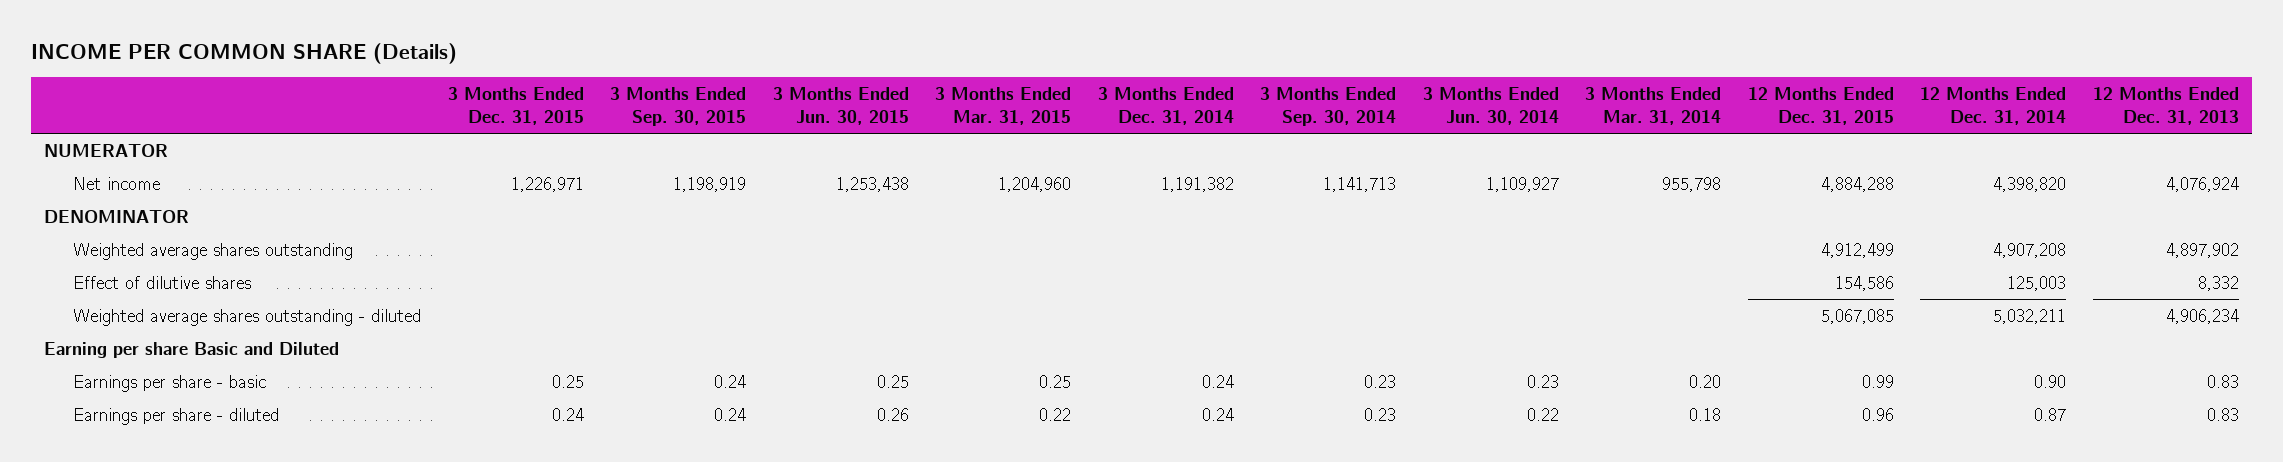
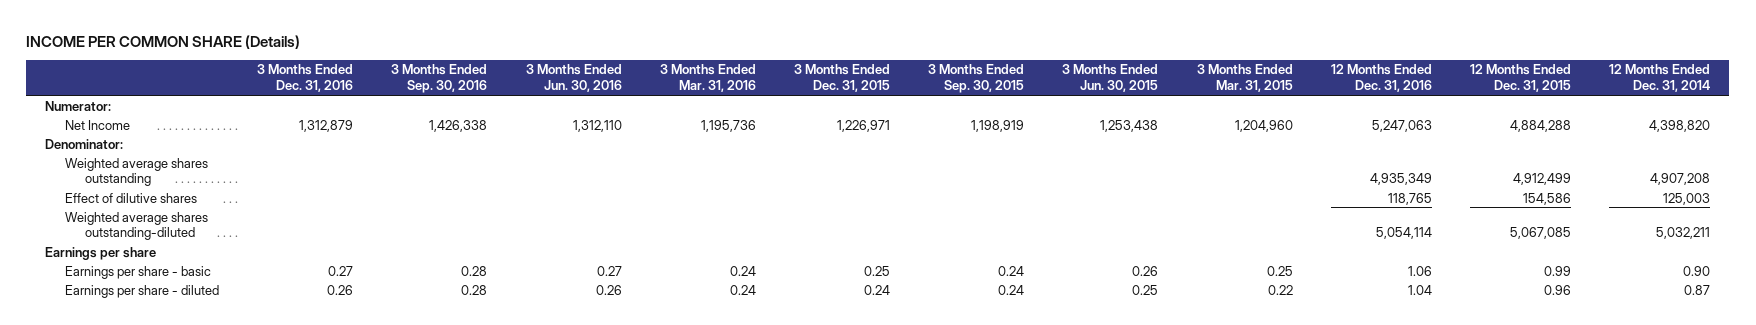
[1097,87,1234,126] 3 Months Ended Dec. 31, 2014 -> none
[1260,87,1397,127] 3 Months Ended Sep. 30, 2014 -> none
[1422,87,1559,126] 3 Months Ended Jun. 30, 2014 -> none
[1585,87,1722,126] 3 Months Ended Mar. 31, 2014 -> none
[2092,87,2239,126] 12 Months Ended Dec. 31, 2013 -> none
none -> [257,64,354,93] 3 Months Ended Dec. 31, 2016
none -> [391,64,488,94] 3 Months Ended Sep. 30, 2016
none -> [525,64,622,93] 3 Months Ended Jun. 30, 2016
none -> [659,64,756,93] 3 Months Ended Mar. 31, 2016
none -> [1330,64,1432,93] 12 Months Ended Dec. 31, 2016
[44,143,169,157] NUMERATOR -> [45,100,112,111] Numerator:
[73,176,161,190] Net income -> [65,119,131,130] Net Income
[44,209,190,223] DENOMINATOR -> [45,138,124,149] Denominator:
[73,308,422,326] Weighted average shares outstanding - diluted -> [65,211,209,241] Weighted average shares outstanding-diluted
[44,341,340,358] Earning per share Basic and Diluted -> [45,246,157,260] Earnings per share
[876,374,909,388] 0.25 -> [1132,265,1159,276] 0.26
[876,407,909,421] 0.26 -> [1132,284,1159,295] 0.25

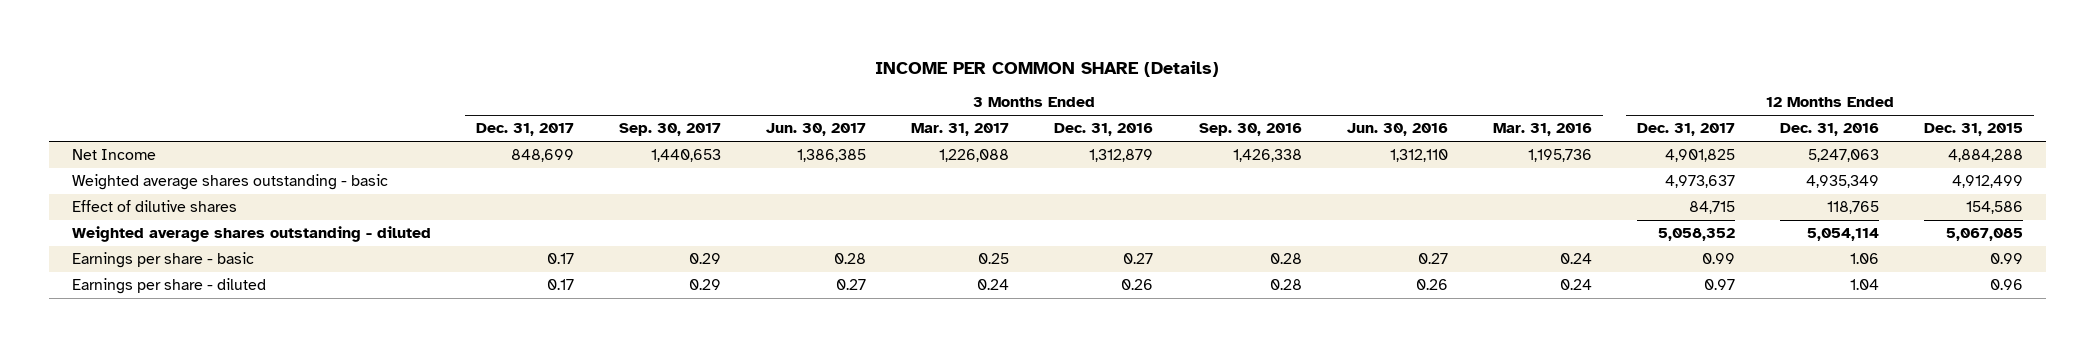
[793,64,890,93] 3 Months Ended Dec. 31, 2015 -> none
[928,64,1025,94] 3 Months Ended Sep. 30, 2015 -> none
[1062,64,1159,93] 3 Months Ended Jun. 30, 2015 -> none
[1196,64,1293,93] 3 Months Ended Mar. 31, 2015 -> none
[1609,64,1711,93] 12 Months Ended Dec. 31, 2014 -> none
none -> [475,123,574,137] Dec. 31, 2017
none -> [619,123,722,137] Sep. 30, 2017
none -> [766,123,867,137] Jun. 30, 2017
none -> [911,123,1010,137] Mar. 31, 2017
none -> [1636,123,1735,137] Dec. 31, 2017
[45,100,112,111] Numerator: -> none
[45,138,124,149] Denominator: -> none
[65,157,209,187] Weighted average shares outstanding -> [71,174,388,191] Weighted average shares outstanding - basic
[45,246,157,260] Earnings per share -> none
[65,211,209,241] Weighted average shares outstanding-diluted -> [71,226,431,243] Weighted average shares outstanding - diluted

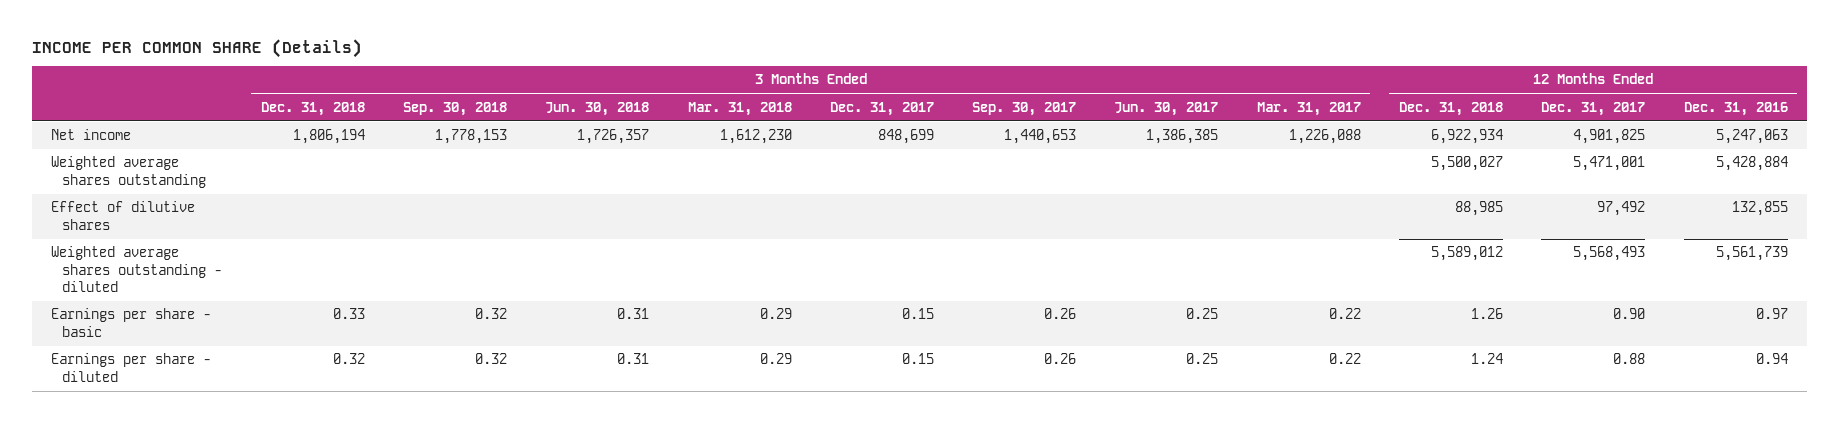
[1054,123,1154,137] Dec. 31, 2016 -> none
[1198,123,1302,137] Sep. 30, 2016 -> none
[1346,123,1448,137] Jun. 30, 2016 -> none
[1492,123,1592,137] Mar. 31, 2016 -> none
[1924,123,2024,137] Dec. 31, 2015 -> none
none -> [260,101,365,116] Dec. 31, 2018
none -> [402,101,507,116] Sep. 30, 2018
none -> [545,101,650,116] Jun. 30, 2018
none -> [687,101,792,116] Mar. 31, 2018
none -> [1399,101,1504,116] Dec. 31, 2018
[71,149,156,161] Net Income -> [50,129,131,141] Net income
[71,174,388,191] Weighted average shares outstanding - basic -> [50,156,207,188] Weighted average shares outstanding
[1664,175,1735,189] 4,973,637 -> [1573,156,1646,172] 5,471,001
[1806,175,1880,189] 4,935,349 -> [1715,156,1788,172] 5,428,884
[1688,201,1735,215] 84,715 -> [1597,201,1646,217] 97,492
[1827,201,1880,215] 118,765 -> [1731,201,1788,217] 132,855
[1657,228,1735,242] 5,058,352 -> [1573,246,1646,262] 5,568,493
[1807,228,1880,242] 5,054,114 -> [1715,246,1788,262] 5,561,739
[546,253,574,265] 0.17 -> [901,308,934,320] 0.15
[689,253,722,265] 0.29 -> [1044,308,1077,320] 0.26
[834,253,867,265] 0.28 -> [1186,308,1219,320] 0.25
[978,253,1010,265] 0.25 -> [1328,308,1361,320] 0.22
[1701,253,1735,265] 0.99 -> [1613,308,1646,320] 0.90
[1850,253,1880,265] 1.06 -> [1755,308,1788,320] 0.97
[546,279,574,291] 0.17 -> [901,353,934,365] 0.15
[689,279,722,291] 0.29 -> [1044,353,1077,365] 0.26
[836,279,867,291] 0.27 -> [1186,353,1219,365] 0.25
[977,279,1010,291] 0.24 -> [1328,353,1361,365] 0.22
[1703,279,1735,291] 0.97 -> [1613,353,1646,365] 0.88
[1850,279,1880,291] 1.04 -> [1755,353,1788,365] 0.94

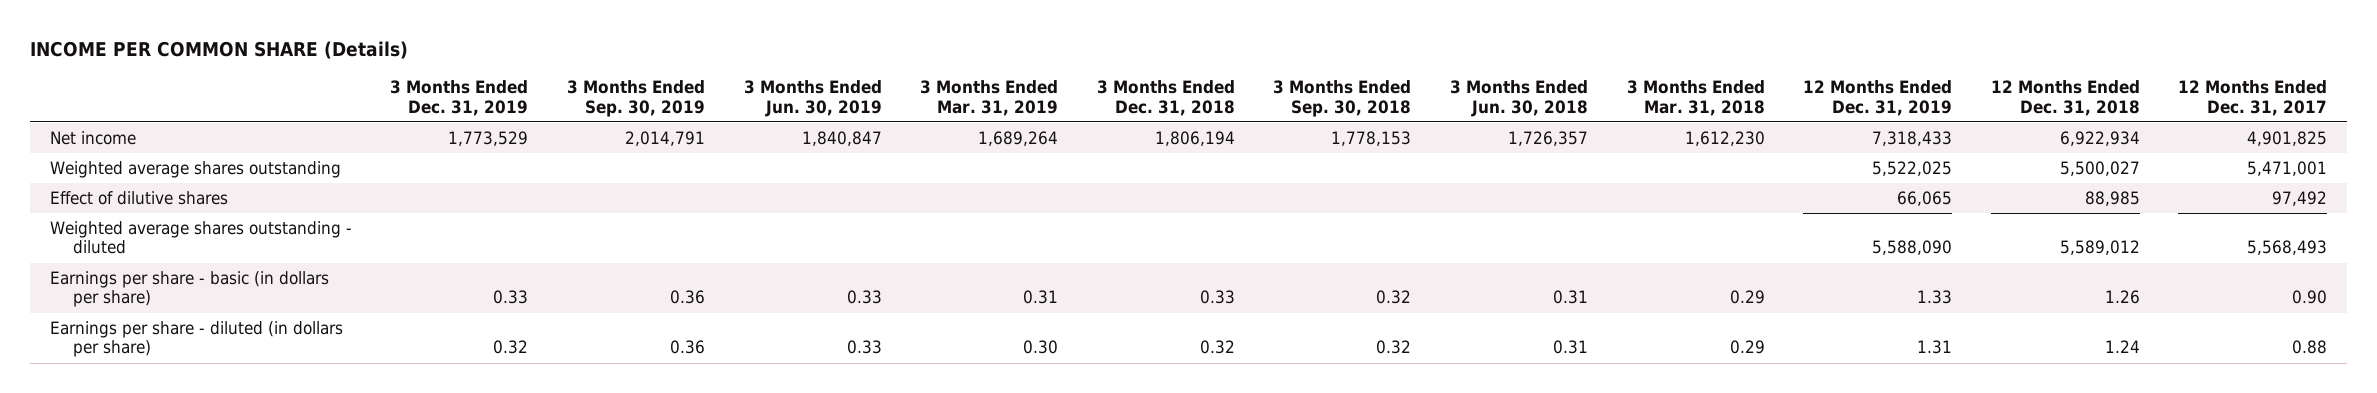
[829,101,934,116] Dec. 31, 2017 -> none
[972,101,1077,116] Sep. 30, 2017 -> none
[1114,101,1219,116] Jun. 30, 2017 -> none
[1256,101,1361,116] Mar. 31, 2017 -> none
[1683,101,1788,116] Dec. 31, 2016 -> none
none -> [390,80,529,116] 3 Months Ended Dec. 31, 2019
none -> [566,80,705,117] 3 Months Ended Sep. 30, 2019
none -> [743,80,882,117] 3 Months Ended Jun. 30, 2019
none -> [920,80,1059,116] 3 Months Ended Mar. 31, 2019
none -> [1803,80,1953,116] 12 Months Ended Dec. 31, 2019
[50,308,211,337] Earnings per share - basic -> [49,271,329,308] Earnings per share - basic (in dollars per share)
[50,353,211,382] Earnings per share - diluted -> [49,321,343,358] Earnings per share - diluted (in dollars per share)

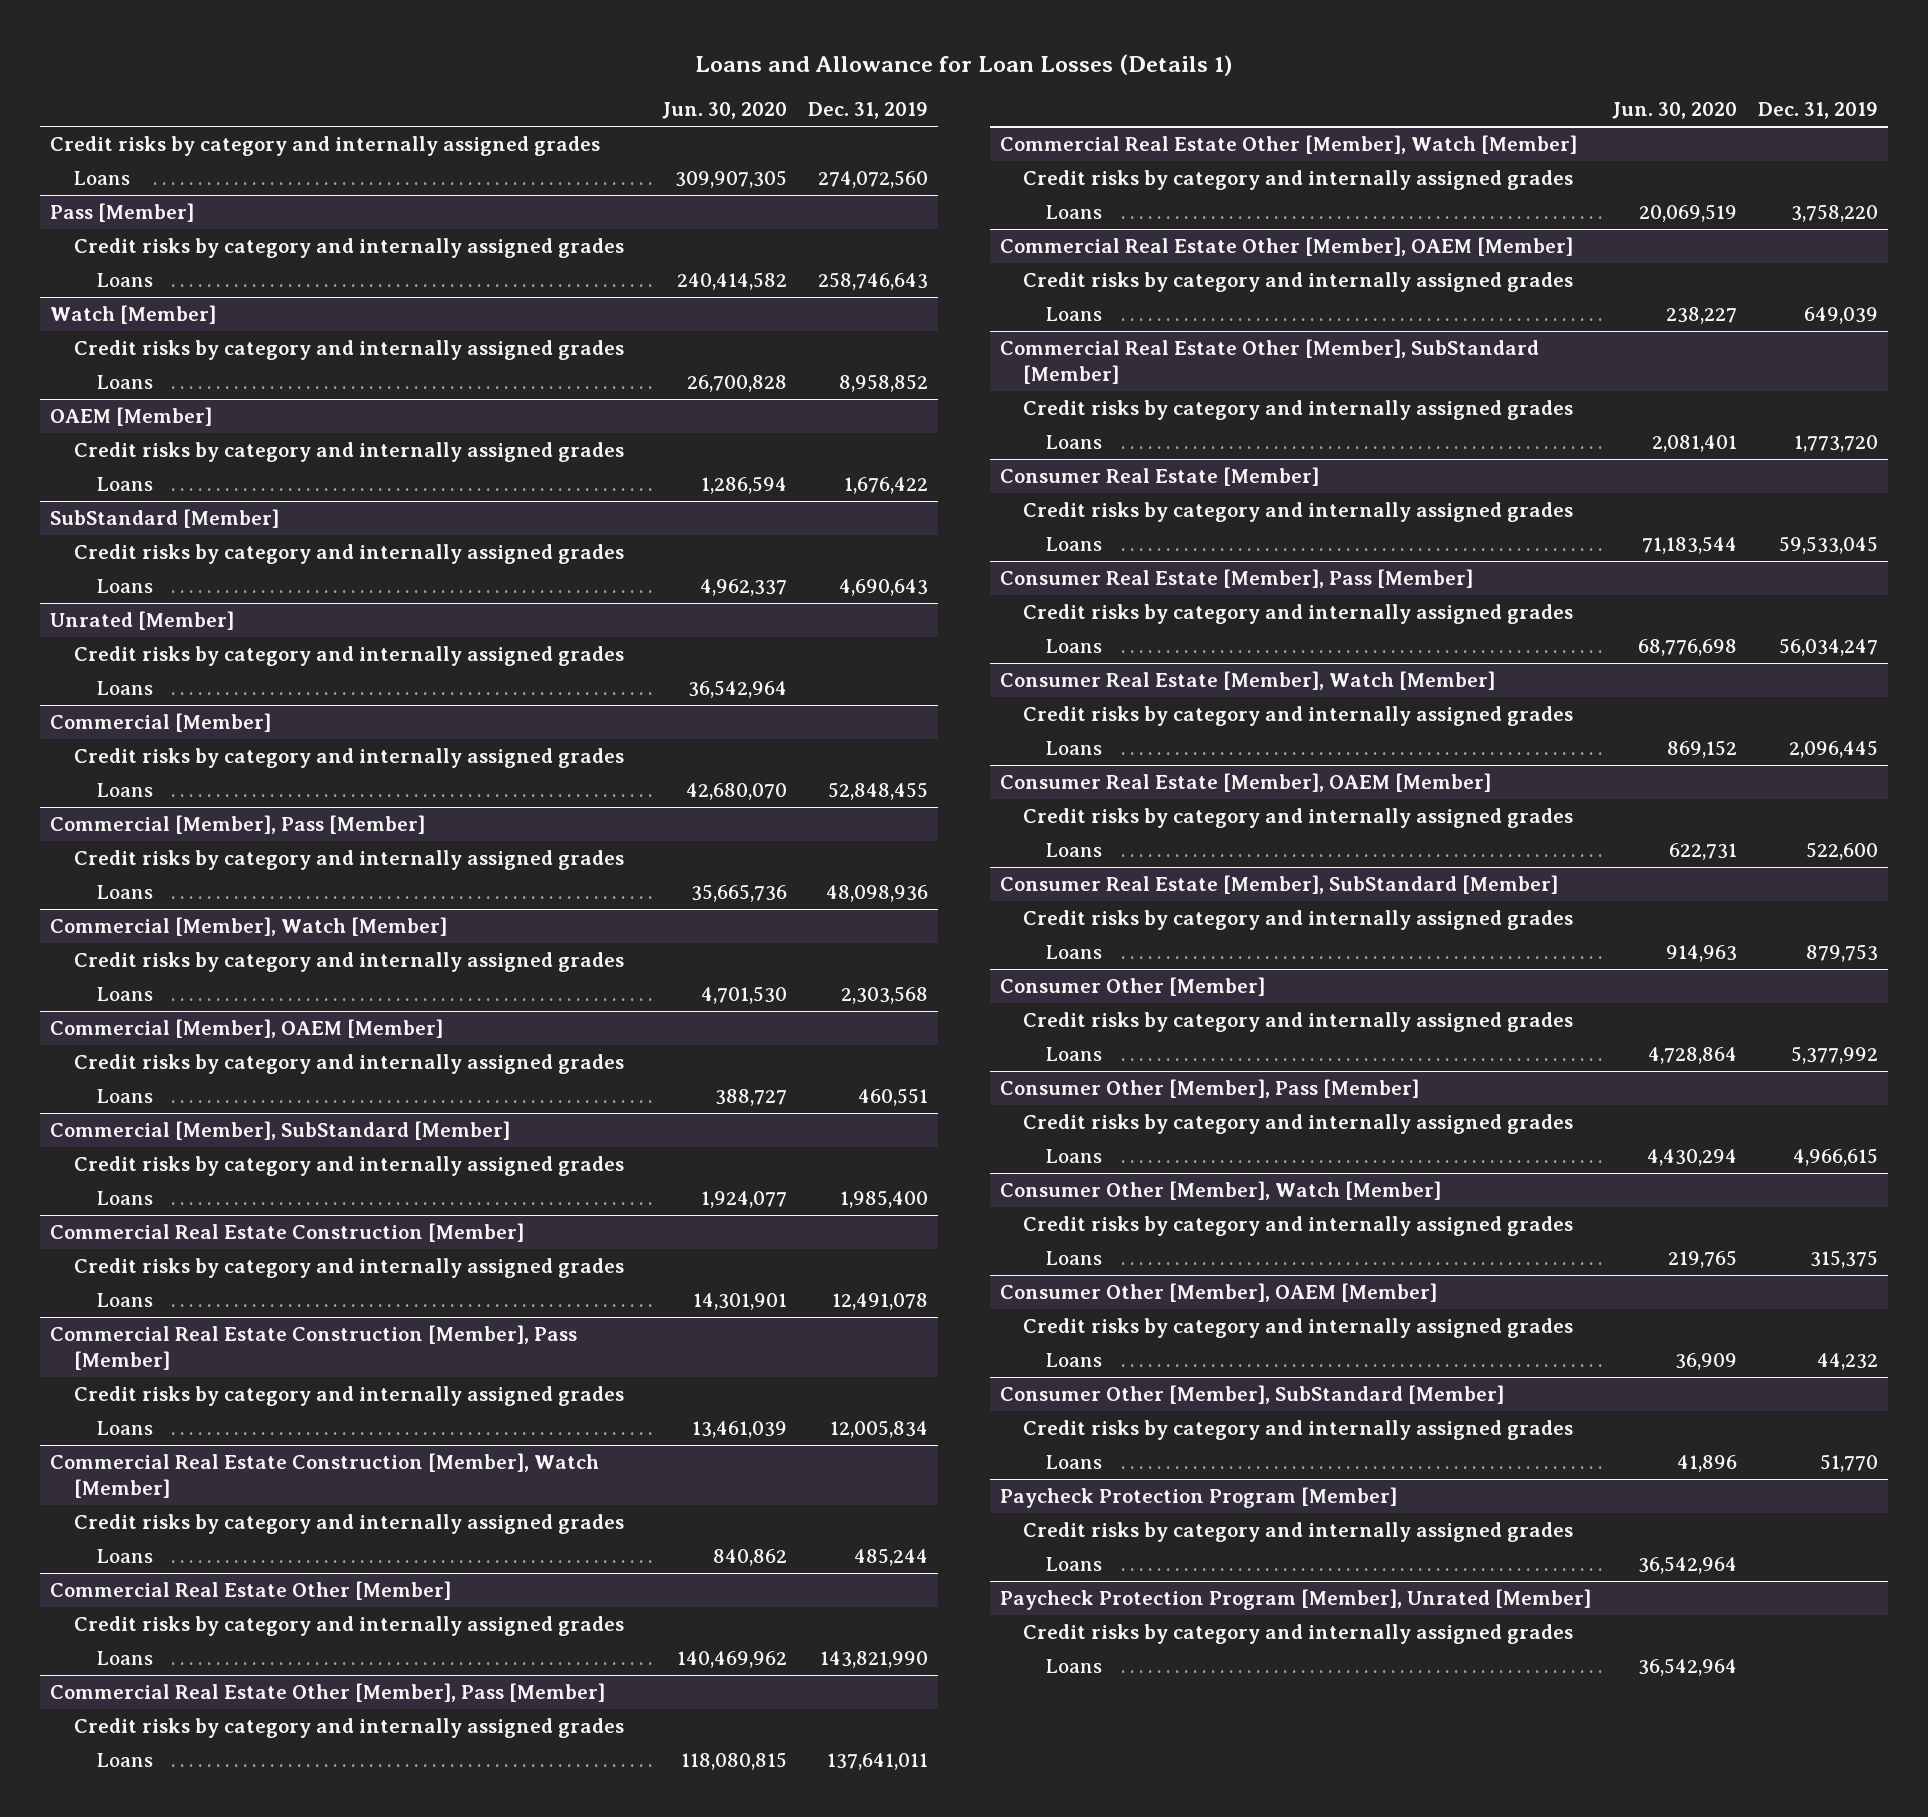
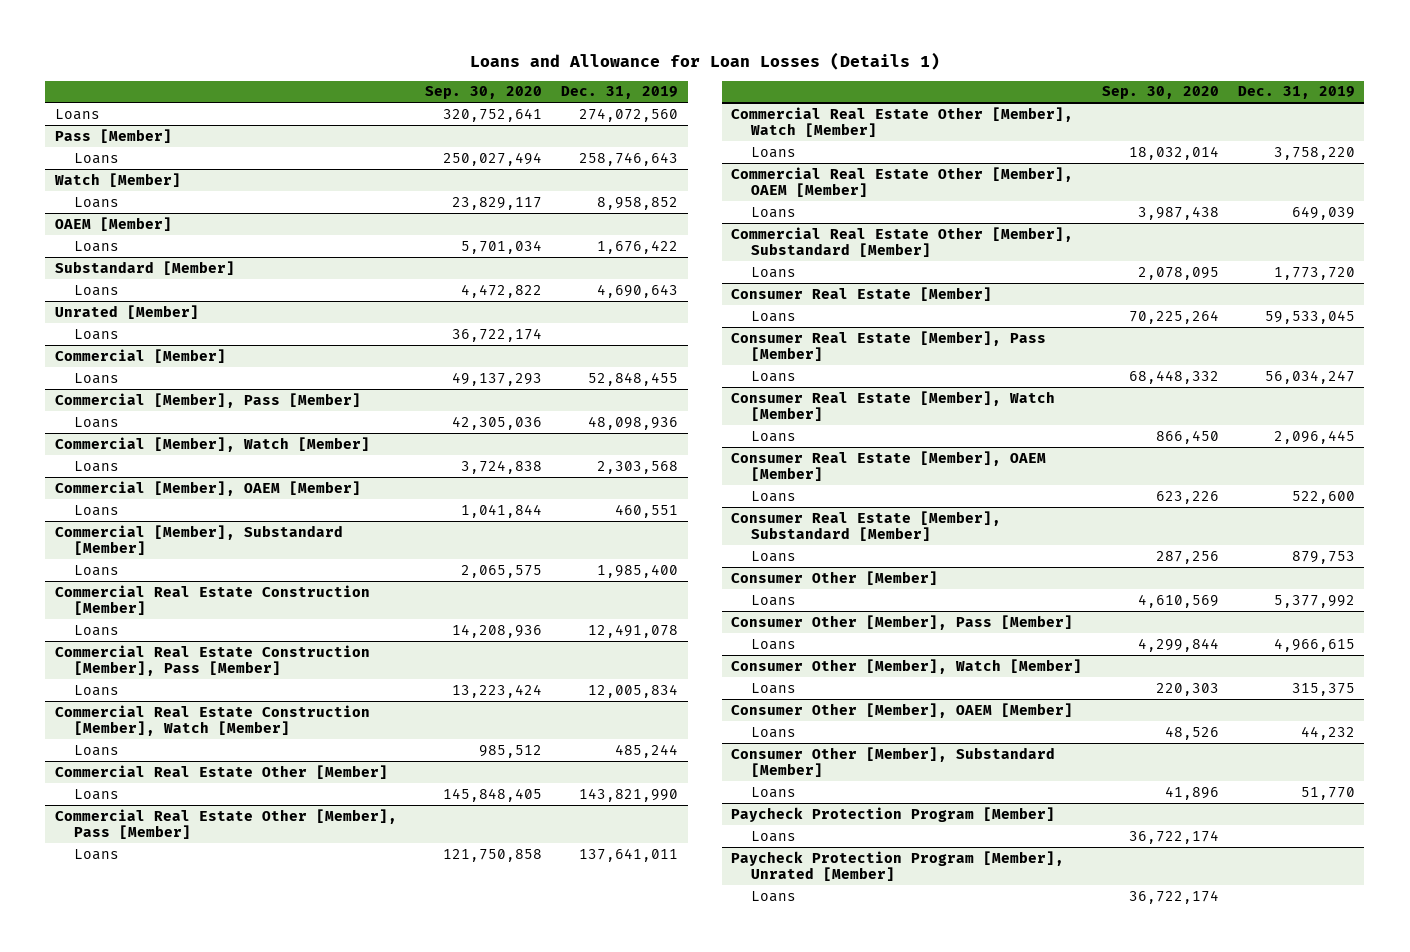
[662,102,788,120] Jun. 30, 2020 -> none
none -> [425,86,543,100] Sep. 30, 2020
[50,136,601,157] Credit risks by category and internally assigned grades -> none
[73,238,624,259] Credit risks by category and internally assigned grades -> none
[73,340,624,361] Credit risks by category and internally assigned grades -> none
[73,442,624,463] Credit risks by category and internally assigned grades -> none
[73,544,624,565] Credit risks by category and internally assigned grades -> none
[50,509,280,529] SubStandard [Member] -> [54,260,235,275] Substandard [Member]
[73,646,624,667] Credit risks by category and internally assigned grades -> none
[73,748,624,769] Credit risks by category and internally assigned grades -> none
[73,850,624,871] Credit risks by category and internally assigned grades -> none
[73,952,624,973] Credit risks by category and internally assigned grades -> none
[73,1054,624,1075] Credit risks by category and internally assigned grades -> none
[73,1156,624,1177] Credit risks by category and internally assigned grades -> none
[50,1121,511,1141] Commercial [Member], SubStandard [Member] -> [54,524,343,555] Commercial [Member], Substandard [Member]
[73,1258,624,1279] Credit risks by category and internally assigned grades -> none
[73,1386,624,1407] Credit risks by category and internally assigned grades -> none
[73,1514,624,1535] Credit risks by category and internally assigned grades -> none
[73,1616,624,1637] Credit risks by category and internally assigned grades -> none
[73,1718,624,1739] Credit risks by category and internally assigned grades -> none
[1023,170,1574,191] Credit risks by category and internally assigned grades -> none
[1023,272,1574,293] Credit risks by category and internally assigned grades -> none
[1023,400,1574,421] Credit risks by category and internally assigned grades -> none
[1000,339,1540,384] Commercial Real Estate Other [Member], SubStandard [Member] -> [731,226,1074,257] Commercial Real Estate Other [Member], Substandard [Member]
[1023,502,1574,523] Credit risks by category and internally assigned grades -> none
[1023,604,1574,625] Credit risks by category and internally assigned grades -> none
[1023,706,1574,727] Credit risks by category and internally assigned grades -> none
[1023,808,1574,829] Credit risks by category and internally assigned grades -> none
[1023,910,1574,931] Credit risks by category and internally assigned grades -> none
[1000,875,1559,895] Consumer Real Estate [Member], SubStandard [Member] -> [731,510,1002,541] Consumer Real Estate [Member], Substandard [Member]
[1023,1012,1574,1033] Credit risks by category and internally assigned grades -> none
[1023,1114,1574,1135] Credit risks by category and internally assigned grades -> none
[1023,1216,1574,1237] Credit risks by category and internally assigned grades -> none
[1023,1318,1574,1339] Credit risks by category and internally assigned grades -> none
[1023,1420,1574,1441] Credit risks by category and internally assigned grades -> none
[1000,1385,1505,1405] Consumer Other [Member], SubStandard [Member] -> [731,746,1056,777] Consumer Other [Member], Substandard [Member]
[1023,1522,1574,1543] Credit risks by category and internally assigned grades -> none
[1023,1624,1574,1645] Credit risks by category and internally assigned grades -> none

